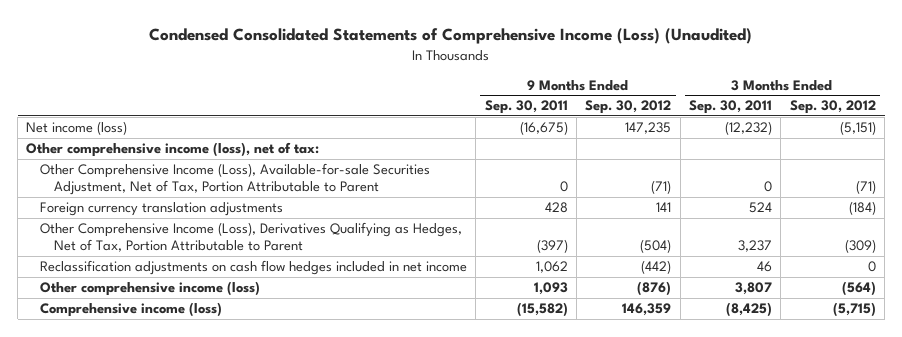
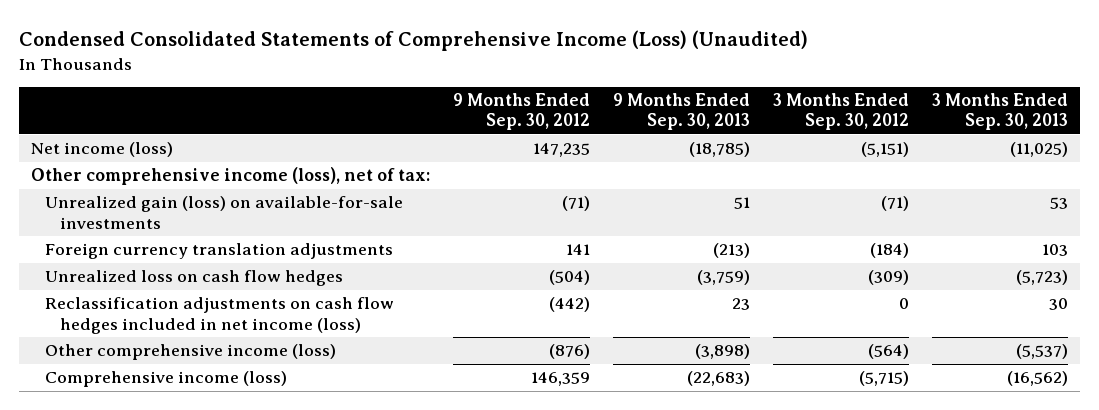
[484,100,568,115] Sep. 30, 2011 -> none
[689,100,773,115] Sep. 30, 2011 -> none
none -> [613,93,751,131] 9 Months Ended Sep. 30, 2013
none -> [932,93,1069,131] 3 Months Ended Sep. 30, 2013
[40,163,431,196] Other Comprehensive Income (Loss), Available-for-sale Securities Adjustment, Net of Tax, Portion Attributable to Parent -> [45,196,404,229] Unrealized gain (loss) on available-for-sale investments
[40,222,463,253] Other Comprehensive Income (Loss), Derivatives Qualifying as Hedges, Net of Tax, Portion Attributable to Parent -> [45,270,344,287] Unrealized loss on cash flow hedges
[40,260,468,276] Reclassification adjustments on cash flow hedges included in net income -> [45,297,395,334] Reclassification adjustments on cash flow hedges included in net income (loss)

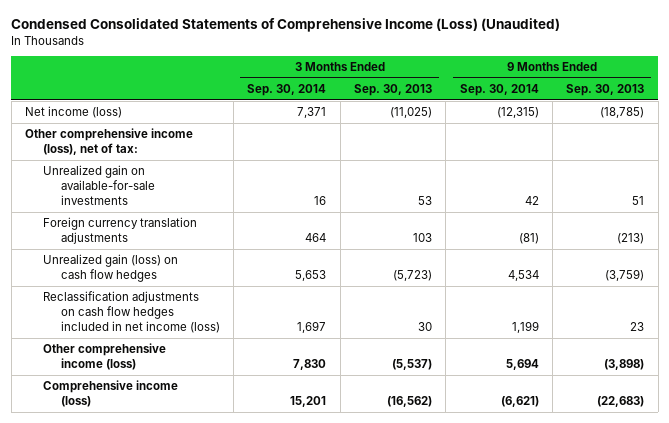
[452,93,590,131] 9 Months Ended Sep. 30, 2012 -> none
[773,93,910,131] 3 Months Ended Sep. 30, 2012 -> none
none -> [247,84,327,97] Sep. 30, 2014
none -> [459,84,539,97] Sep. 30, 2014
[45,196,404,229] Unrealized gain (loss) on available-for-sale investments -> [42,165,155,206] Unrealized gain on available-for-sale investments
[45,270,344,287] Unrealized loss on cash flow hedges -> [42,254,178,283] Unrealized gain (loss) on cash flow hedges

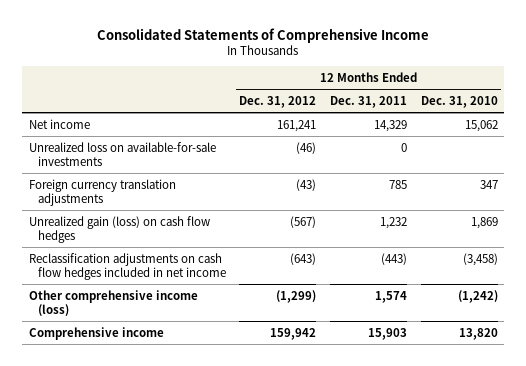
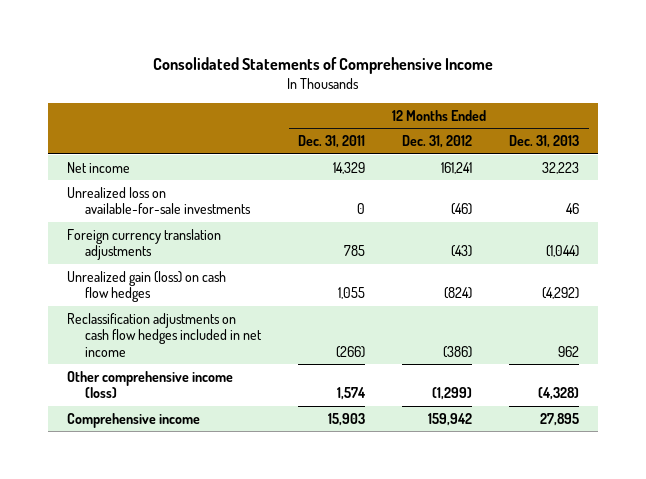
[420,95,498,108] Dec. 31, 2010 -> none
none -> [509,135,580,149] Dec. 31, 2013
[290,215,317,228] (567) -> [444,287,473,300] (824)
[380,216,408,229] 1,232 -> [338,287,366,300] 1,055
[290,252,317,265] (643) -> [443,345,473,358] (386)
[381,252,408,265] (443) -> [336,345,366,358] (266)

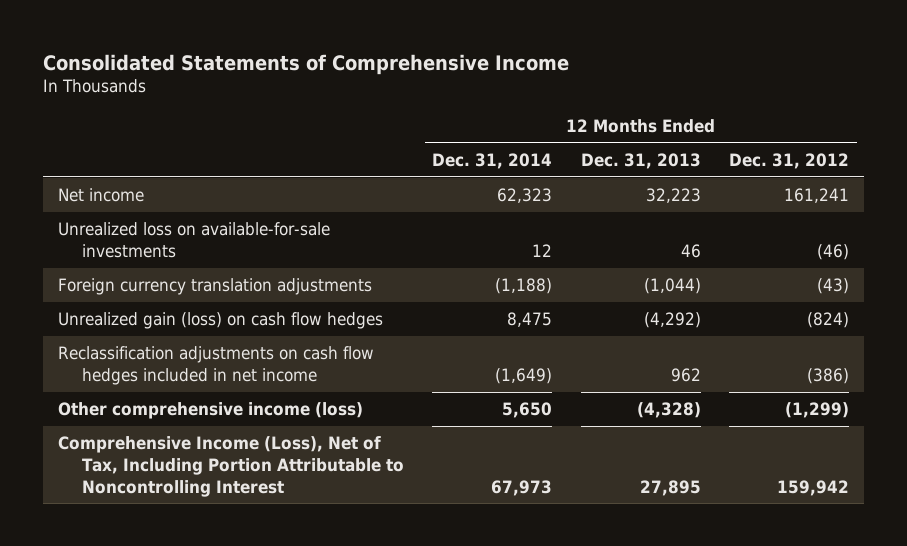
[298,135,366,149] Dec. 31, 2011 -> none
none -> [432,152,553,169] Dec. 31, 2014
[66,412,200,428] Comprehensive income -> [57,435,404,497] Comprehensive Income (Loss), Net of Tax, Including Portion Attributable to Noncontrolling Interest

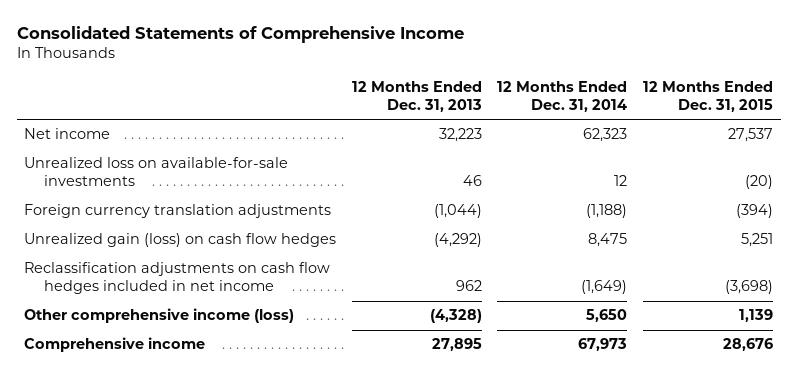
[729,152,850,169] Dec. 31, 2012 -> none
none -> [642,81,773,112] 12 Months Ended Dec. 31, 2015
[57,435,404,497] Comprehensive Income (Loss), Net of Tax, Including Portion Attributable to Noncontrolling Interest -> [24,337,206,353] Comprehensive income

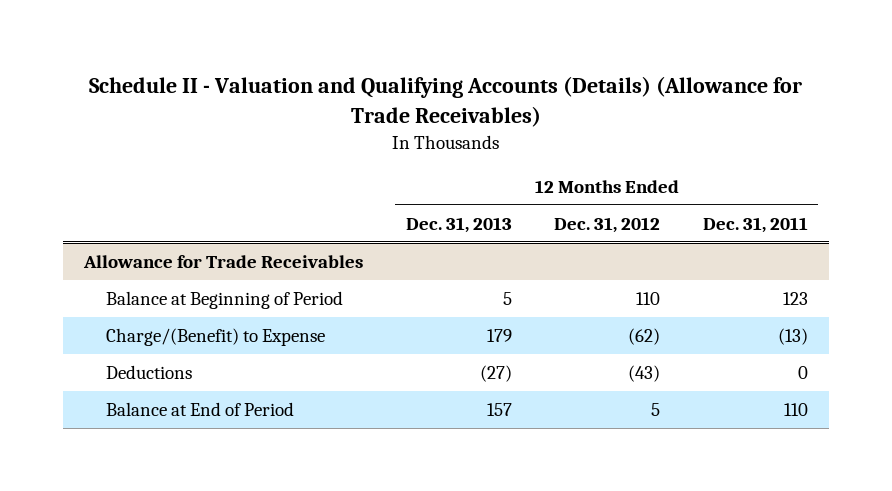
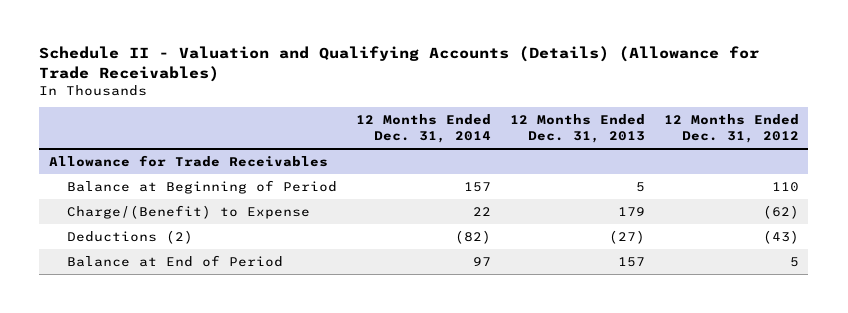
[702,216,808,233] Dec. 31, 2011 -> none
none -> [355,113,491,144] 12 Months Ended Dec. 31, 2014
[106,364,193,379] Deductions -> [66,229,193,244] Deductions (2)

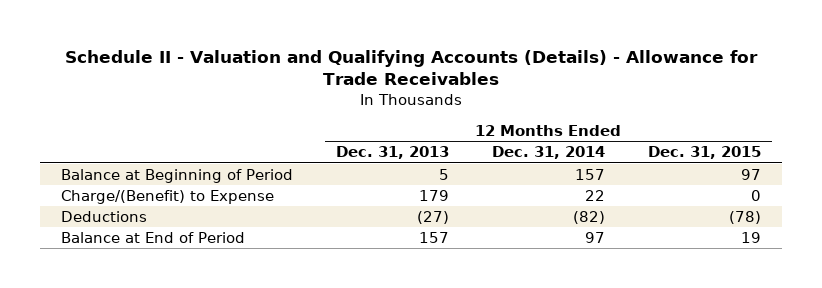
[39,46,760,82] Schedule II - Valuation and Qualifying Accounts (Details) (Allowance for Trade Receivables) -> [65,49,759,86] Schedule II - Valuation and Qualifying Accounts (Details) - Allowance for Trade Receivables
[663,113,799,144] 12 Months Ended Dec. 31, 2012 -> none
none -> [647,146,761,160] Dec. 31, 2015
[48,154,328,167] Allowance for Trade Receivables -> none
[66,229,193,244] Deductions (2) -> [61,211,148,223] Deductions

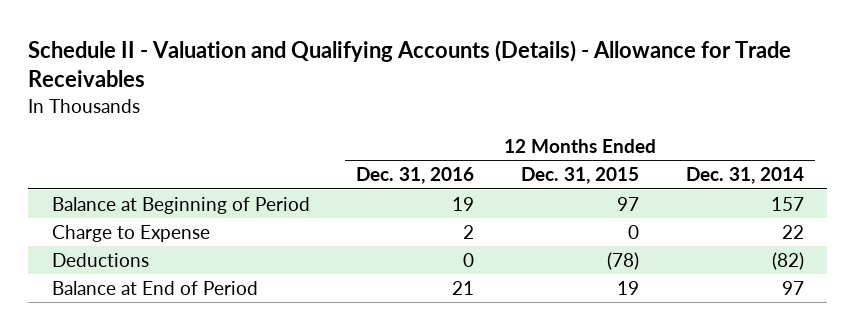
[336,146,450,160] Dec. 31, 2013 -> none
none -> [356,167,475,185] Dec. 31, 2016
[61,190,275,205] Charge/(Benefit) to Expense -> [51,224,210,242] Charge to Expense

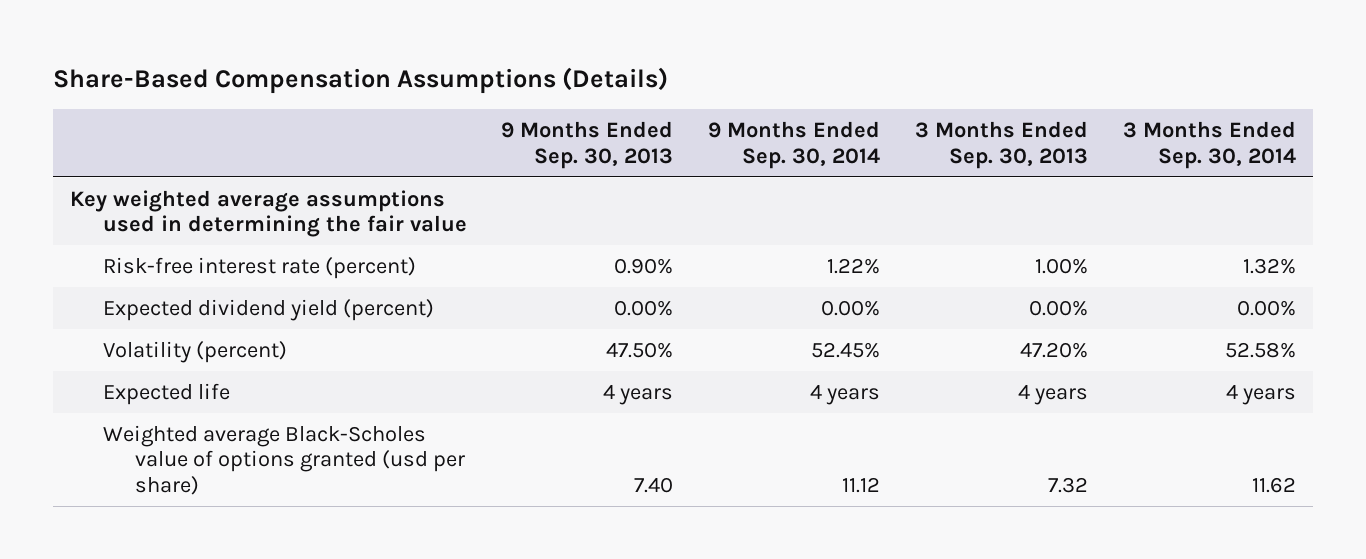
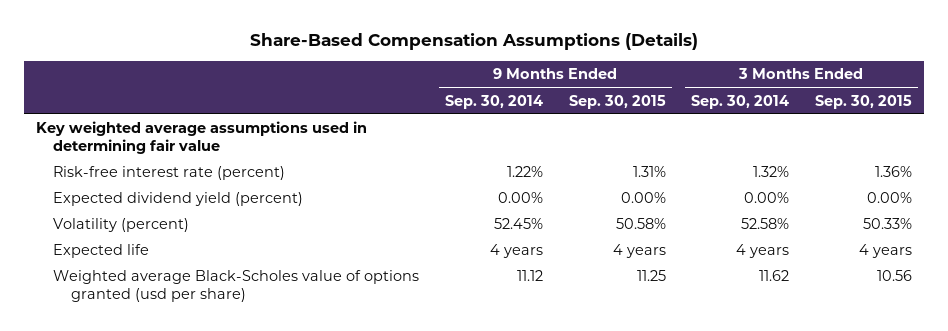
[501,121,674,169] 9 Months Ended Sep. 30, 2013 -> none
[914,121,1088,169] 3 Months Ended Sep. 30, 2013 -> none
none -> [568,94,666,109] Sep. 30, 2015
none -> [814,94,912,109] Sep. 30, 2015
[70,189,467,238] Key weighted average assumptions used in determining the fair value -> [36,121,368,154] Key weighted average assumptions used in determining fair value

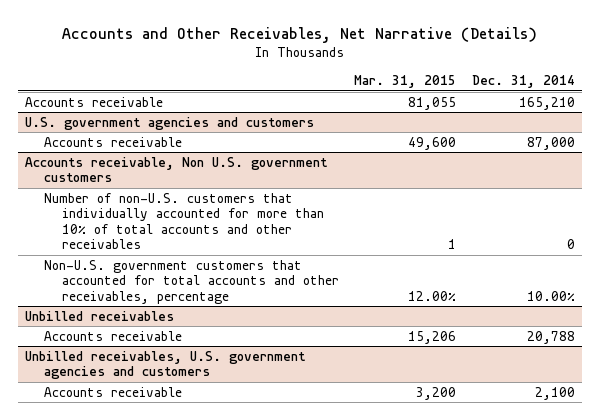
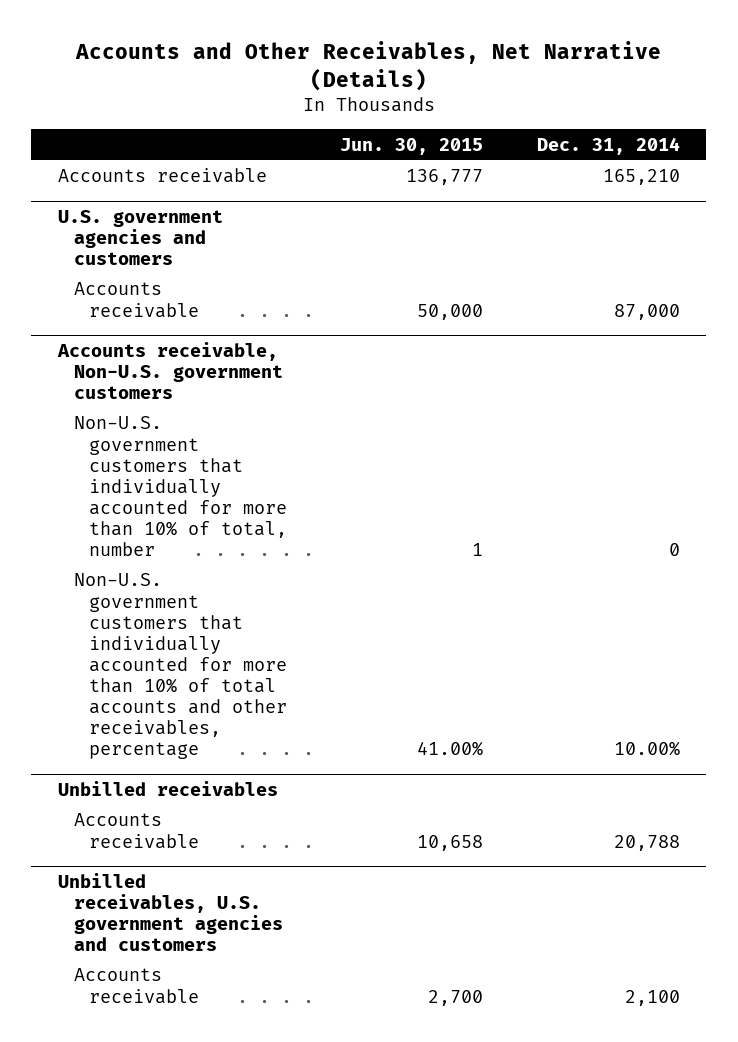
[354,75,457,89] Mar. 31, 2015 -> none
none -> [340,137,484,155] Jun. 30, 2015
[25,156,329,183] Accounts receivable, Non U.S. government customers -> [57,341,283,400] Accounts receivable, Non-U.S. government customers
[43,192,324,250] Number of non-U.S. customers that individually accounted for more than 10% of total accounts and other receivables -> [73,416,288,556] Non-U.S. government customers that individually accounted for more than 10% of total, number
[43,259,339,304] Non-U.S. government customers that accounted for total accounts and other receivables, percentage -> [73,573,288,759] Non-U.S. government customers that individually accounted for more than 10% of total accounts and other receivables, percentage

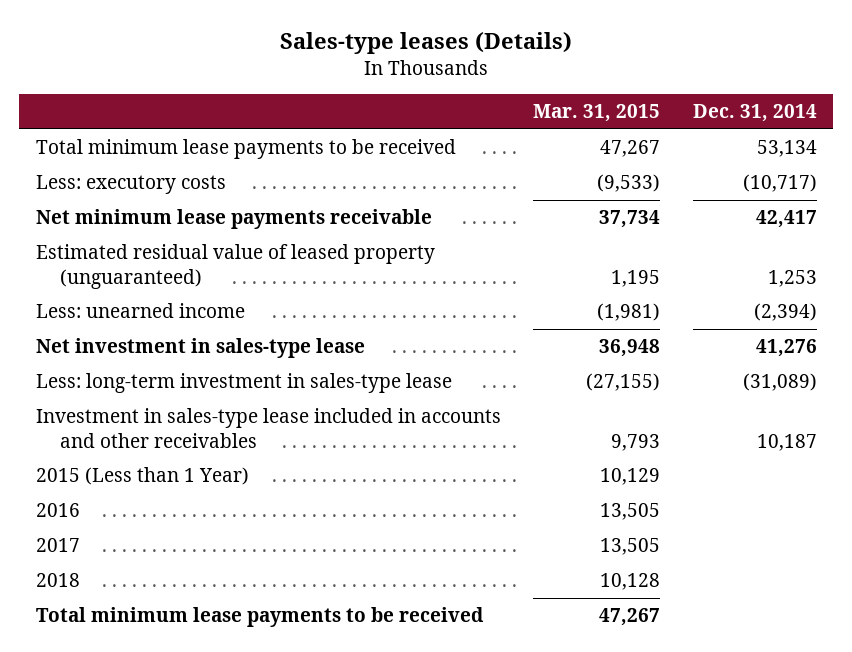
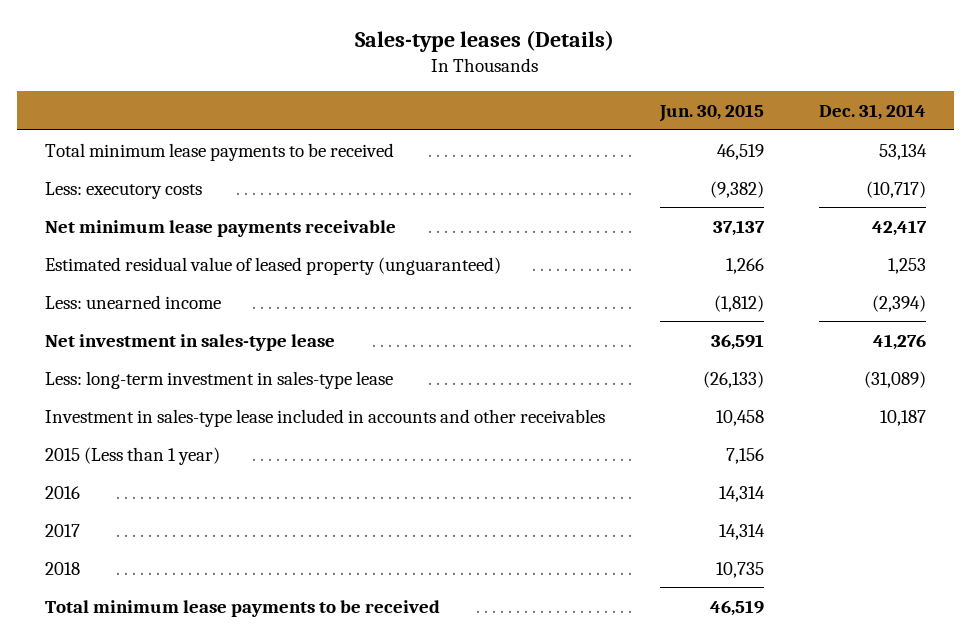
[533,104,661,123] Mar. 31, 2015 -> none
none -> [658,104,764,123] Jun. 30, 2015
[35,467,249,486] 2015 (Less than 1 Year) -> [44,446,220,465] 2015 (Less than 1 year)

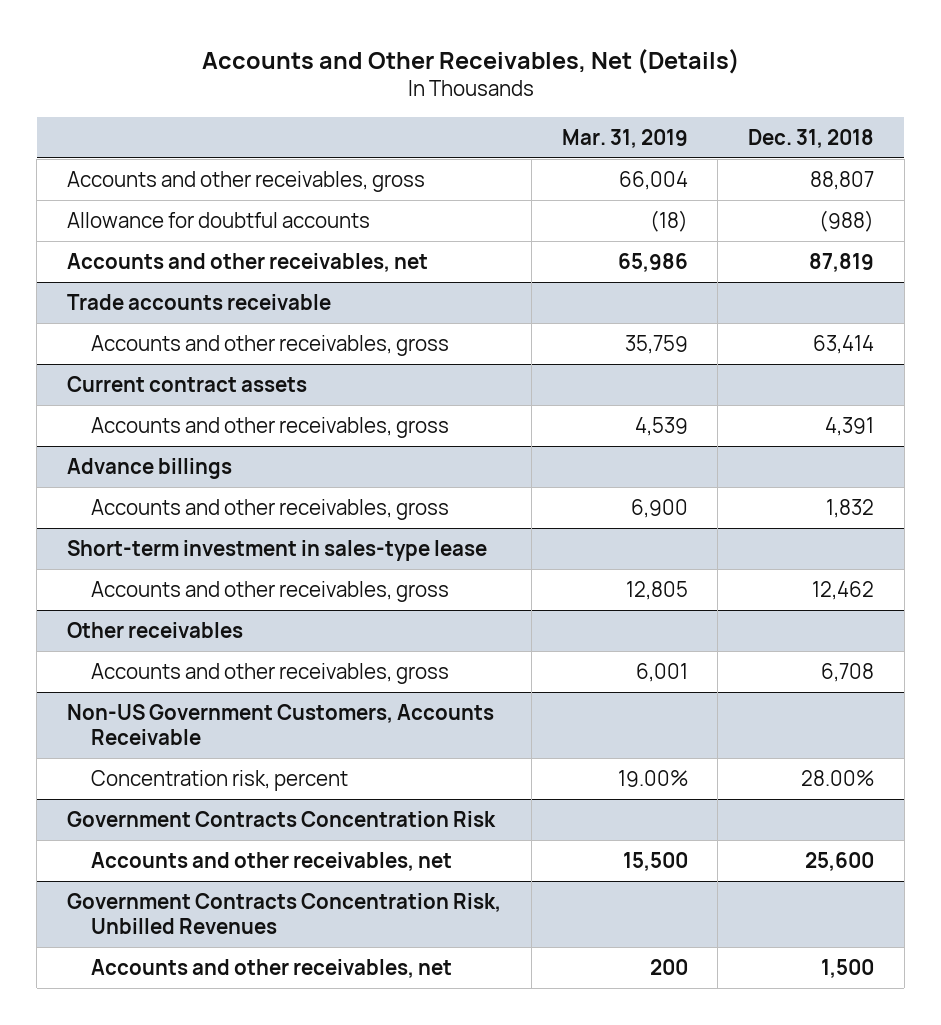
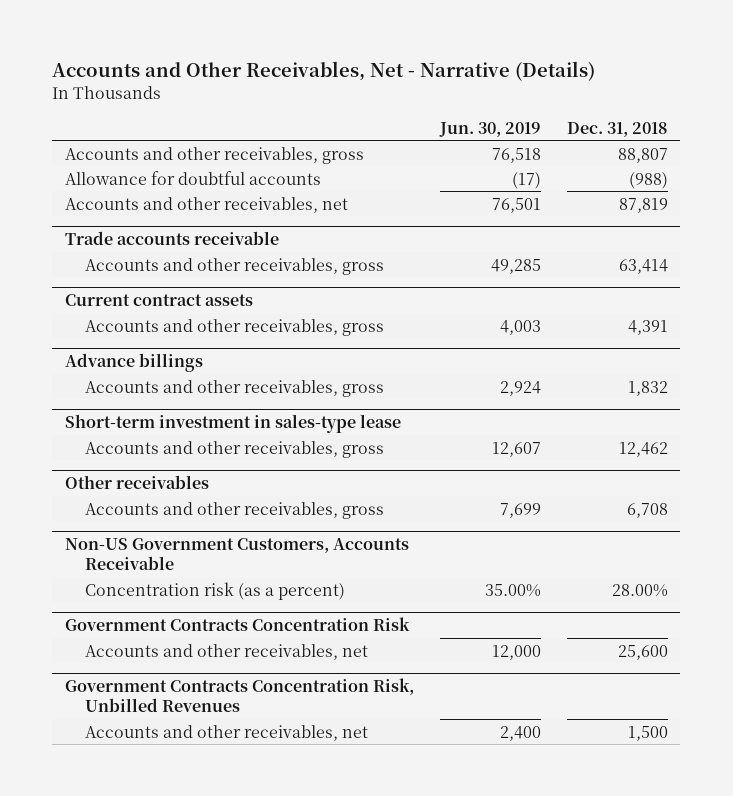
[201,48,740,74] Accounts and Other Receivables, Net (Details) -> [52,61,596,82] Accounts and Other Receivables, Net - Narrative (Details)
[561,128,688,148] Mar. 31, 2019 -> none
none -> [438,121,541,137] Jun. 30, 2019
[90,769,348,791] Concentration risk, percent -> [84,581,345,600] Concentration risk (as a percent)

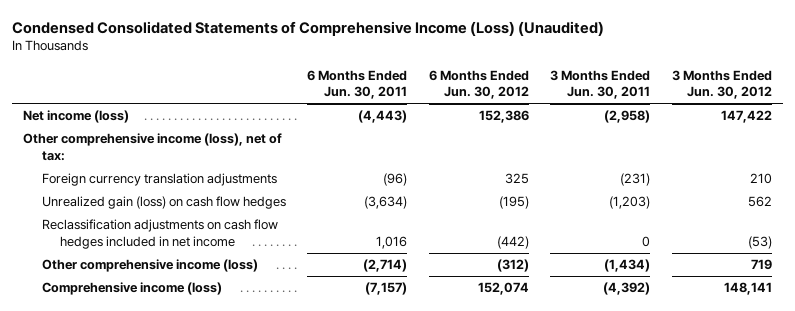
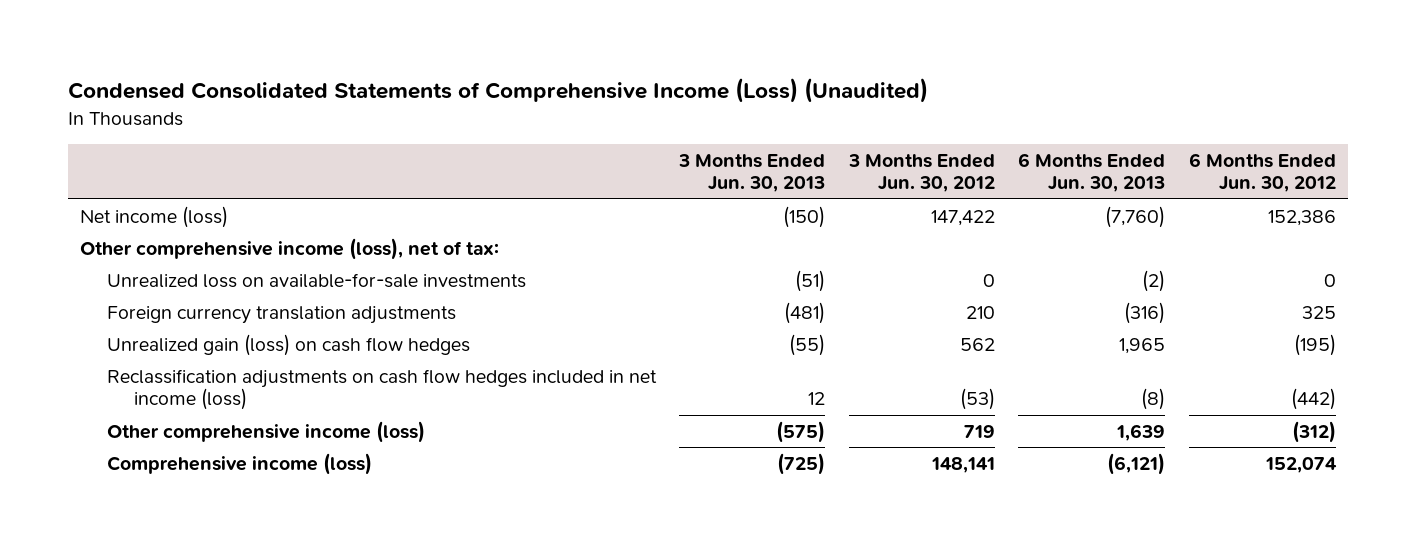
[307,69,408,100] 6 Months Ended Jun. 30, 2011 -> none
[550,69,651,100] 3 Months Ended Jun. 30, 2011 -> none
none -> [678,153,826,193] 3 Months Ended Jun. 30, 2013
none -> [1018,152,1166,193] 6 Months Ended Jun. 30, 2013
none -> [106,272,526,288] Unrealized loss on available-for-sale investments
[41,219,278,250] Reclassification adjustments on cash flow hedges included in net income -> [106,368,657,411] Reclassification adjustments on cash flow hedges included in net income (loss)

